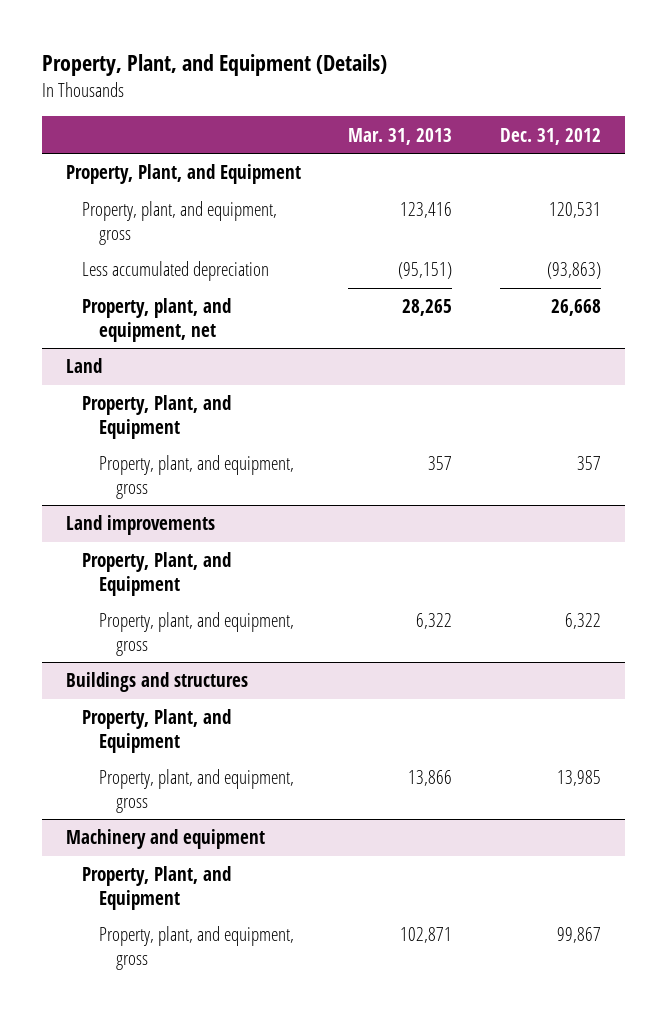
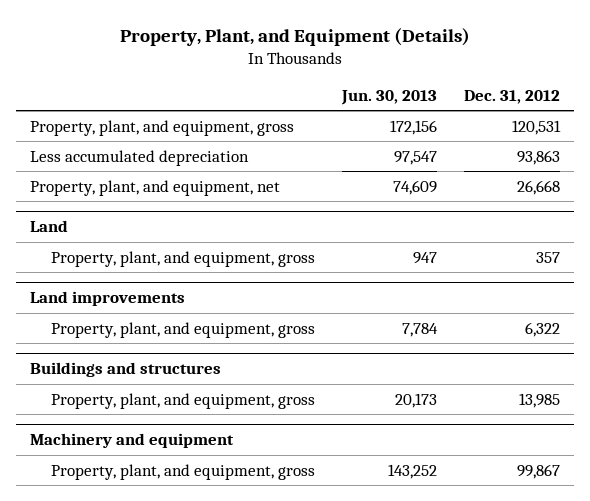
[348,127,453,145] Mar. 31, 2013 -> none
none -> [340,89,437,105] Jun. 30, 2013
[65,164,301,185] Property, Plant, and Equipment -> none
[547,262,602,280] (93,863) -> [516,149,560,165] 93,863
[82,395,232,439] Property, Plant, and Equipment -> none
[82,552,232,596] Property, Plant, and Equipment -> none
[82,709,232,753] Property, Plant, and Equipment -> none
[82,866,232,910] Property, Plant, and Equipment -> none

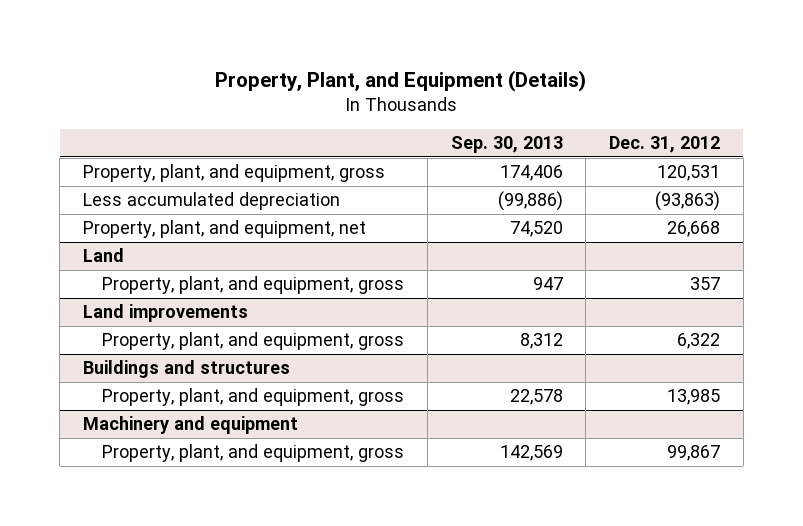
[340,89,437,105] Jun. 30, 2013 -> none
none -> [450,136,563,154] Sep. 30, 2013
[516,149,560,165] 93,863 -> [655,191,721,212] (93,863)

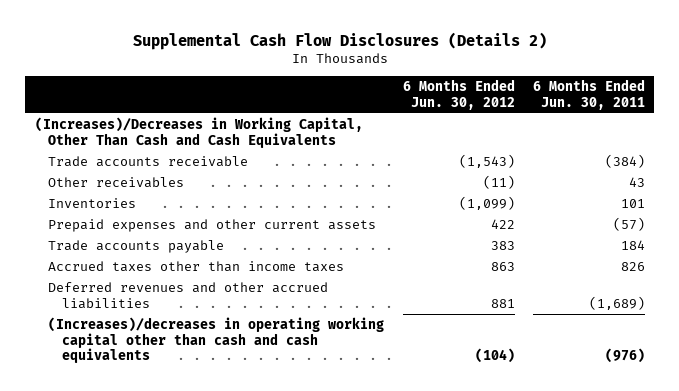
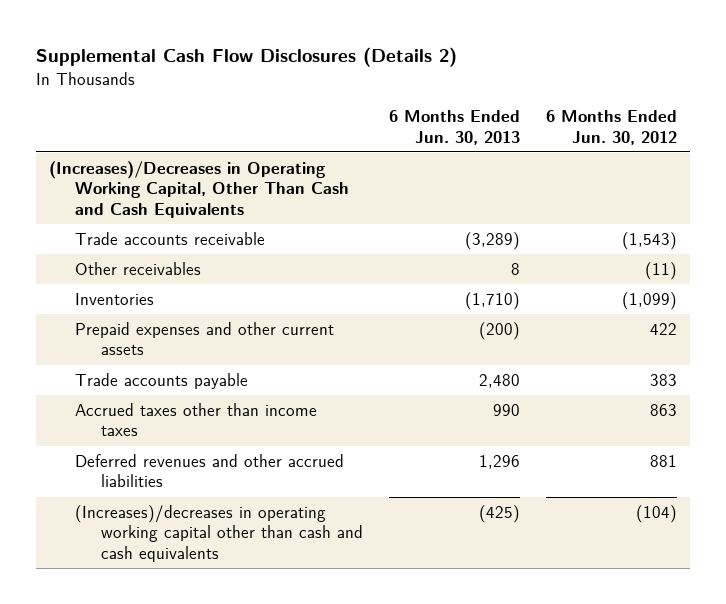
[532,79,645,110] 6 Months Ended Jun. 30, 2011 -> none
none -> [388,110,520,145] 6 Months Ended Jun. 30, 2013
[34,117,363,148] (Increases)/Decreases in Working Capital, Other Than Cash and Cash Equivalents -> [49,160,349,218] (Increases)/Decreases in Operating Working Capital, Other Than Cash and Cash Equivalents

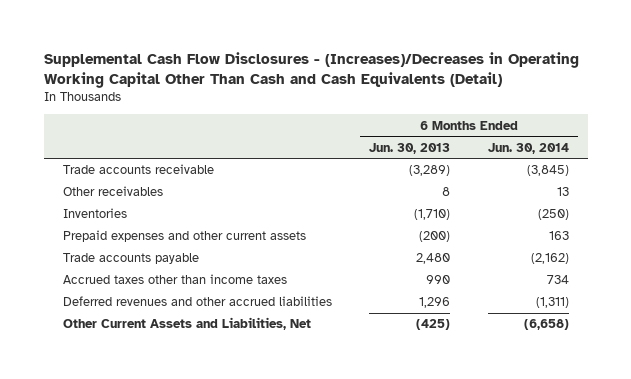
[36,47,458,68] Supplemental Cash Flow Disclosures (Details 2) -> [43,51,579,88] Supplemental Cash Flow Disclosures - (Increases)/Decreases in Operating Working Capital Other Than Cash and Cash Equivalents (Detail)
[545,110,677,145] 6 Months Ended Jun. 30, 2012 -> none
none -> [487,142,569,154] Jun. 30, 2014
[49,160,349,218] (Increases)/Decreases in Operating Working Capital, Other Than Cash and Cash Equivalents -> none
[74,504,363,562] (Increases)/decreases in operating working capital other than cash and cash equivalents -> [62,317,311,331] Other Current Assets and Liabilities, Net

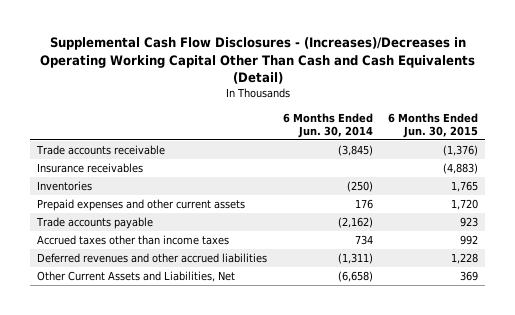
[369,142,451,154] Jun. 30, 2013 -> none
none -> [387,112,478,138] 6 Months Ended Jun. 30, 2015
[62,186,163,197] Other receivables -> none
none -> [37,163,144,174] Insurance receivables
[548,231,569,241] 163 -> [354,199,373,210] 176

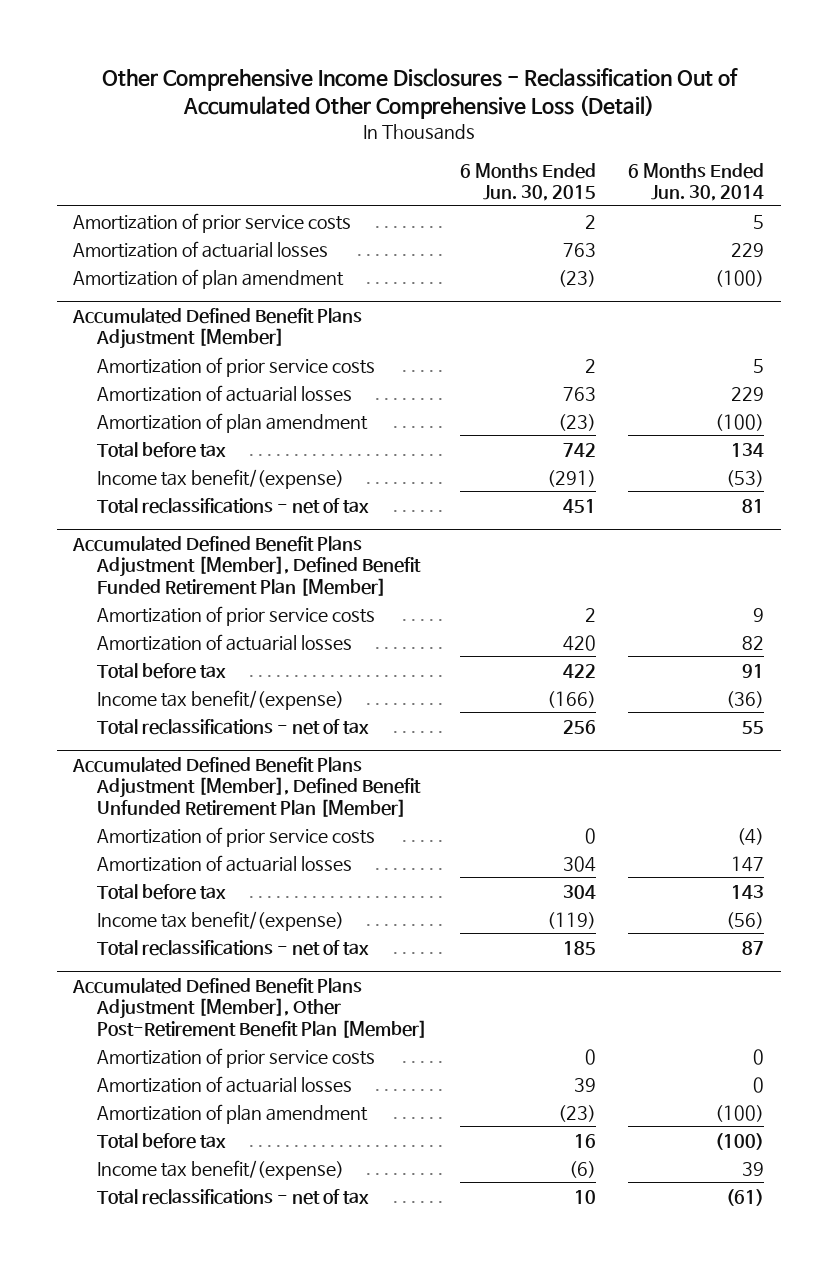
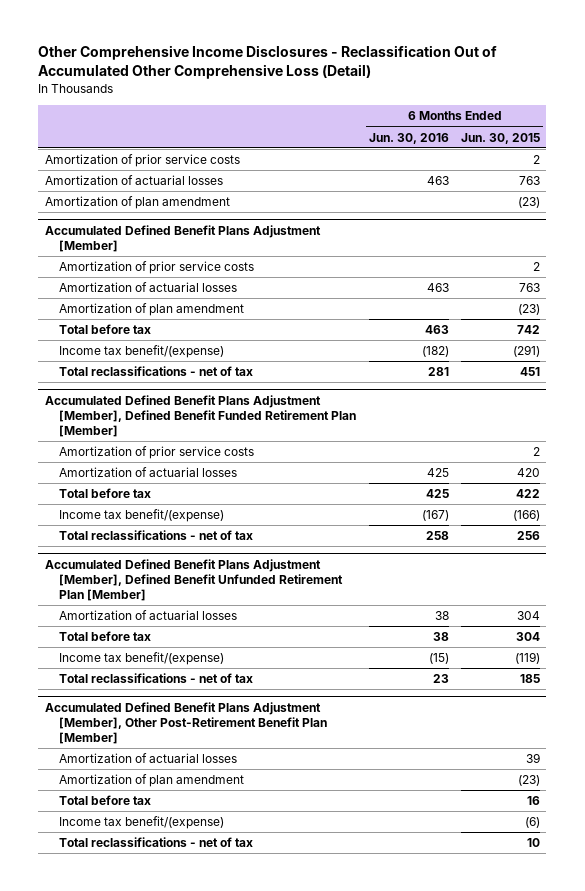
[628,162,765,202] 6 Months Ended Jun. 30, 2014 -> none
none -> [368,132,449,144] Jun. 30, 2016
[96,826,375,847] Amortization of prior service costs -> none
[96,1047,375,1068] Amortization of prior service costs -> none

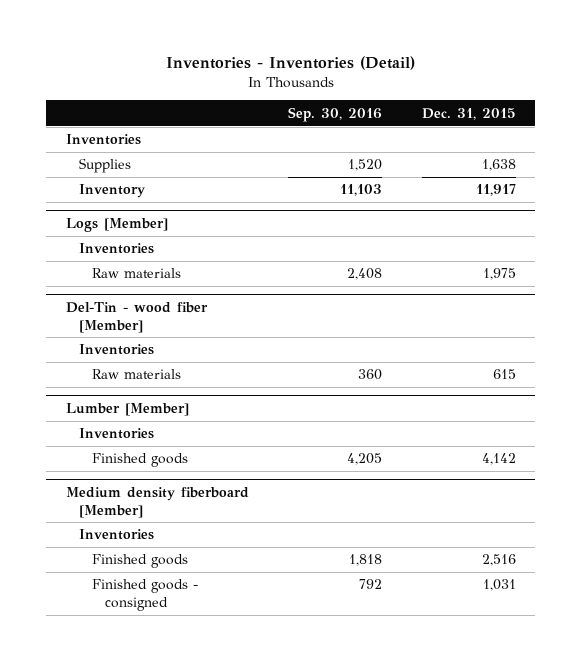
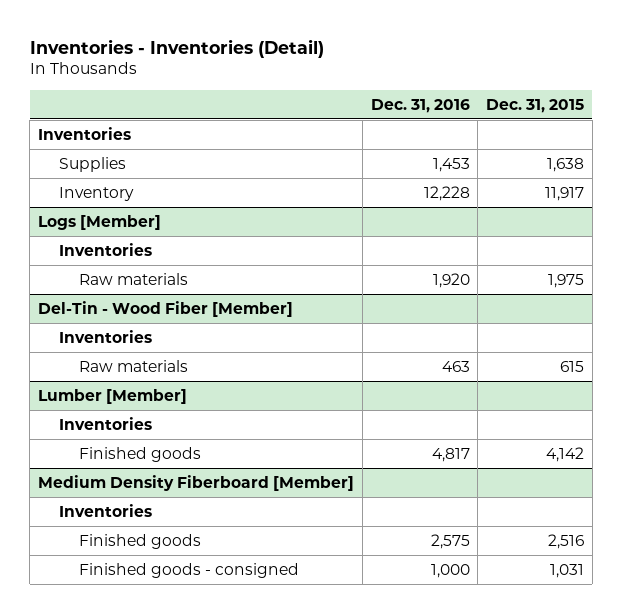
[288,106,383,122] Sep. 30, 2016 -> none
none -> [370,98,470,113] Dec. 31, 2016
[66,302,209,333] Del-Tin - wood fiber [Member] -> [38,300,294,317] Del-Tin - Wood Fiber [Member]
[66,487,250,518] Medium density fiberboard [Member] -> [38,474,355,491] Medium Density Fiberboard [Member]

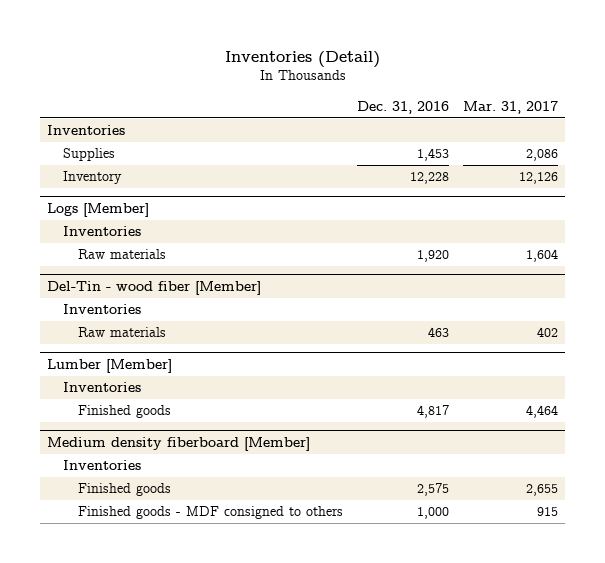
[29,38,324,58] Inventories - Inventories (Detail) -> [224,50,380,68] Inventories (Detail)
[486,98,585,113] Dec. 31, 2015 -> none
none -> [462,100,558,114] Mar. 31, 2017
[38,300,294,317] Del-Tin - Wood Fiber [Member] -> [47,280,262,295] Del-Tin - wood fiber [Member]
[38,474,355,491] Medium Density Fiberboard [Member] -> [47,436,311,451] Medium density fiberboard [Member]
[79,562,300,578] Finished goods - consigned -> [78,506,344,520] Finished goods - MDF consigned to others

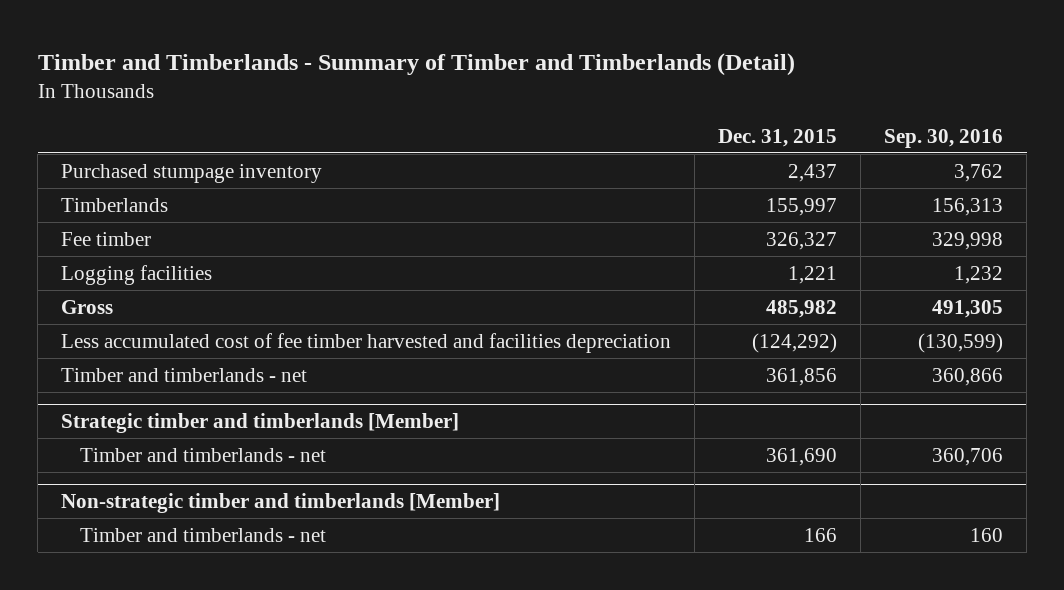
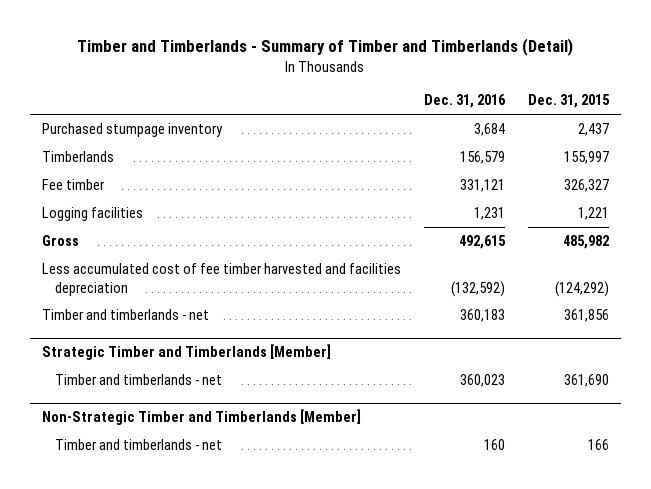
[884,128,1004,148] Sep. 30, 2016 -> none
none -> [423,94,506,109] Dec. 31, 2016
[61,413,460,434] Strategic timber and timberlands [Member] -> [41,344,331,361] Strategic Timber and Timberlands [Member]
[61,493,501,514] Non-strategic timber and timberlands [Member] -> [41,409,361,426] Non-Strategic Timber and Timberlands [Member]

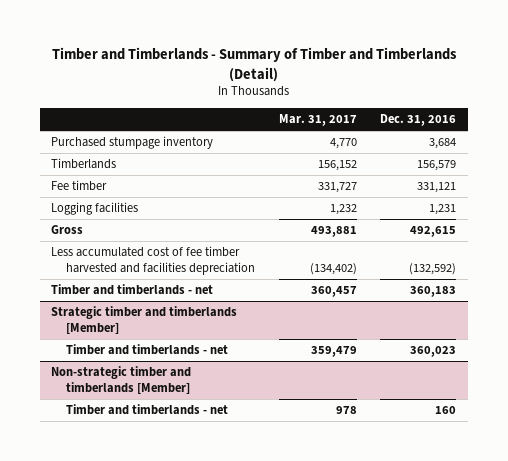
[528,94,611,109] Dec. 31, 2015 -> none
none -> [278,114,357,127] Mar. 31, 2017
[41,344,331,361] Strategic Timber and Timberlands [Member] -> [51,306,238,335] Strategic timber and timberlands [Member]
[41,409,361,426] Non-Strategic Timber and Timberlands [Member] -> [51,366,192,395] Non-strategic timber and timberlands [Member]

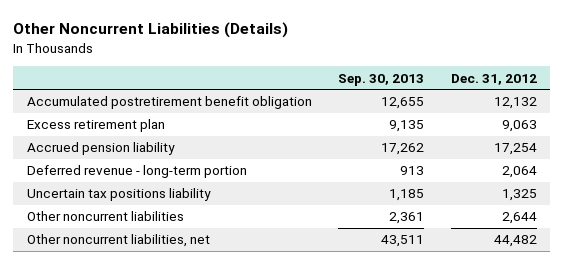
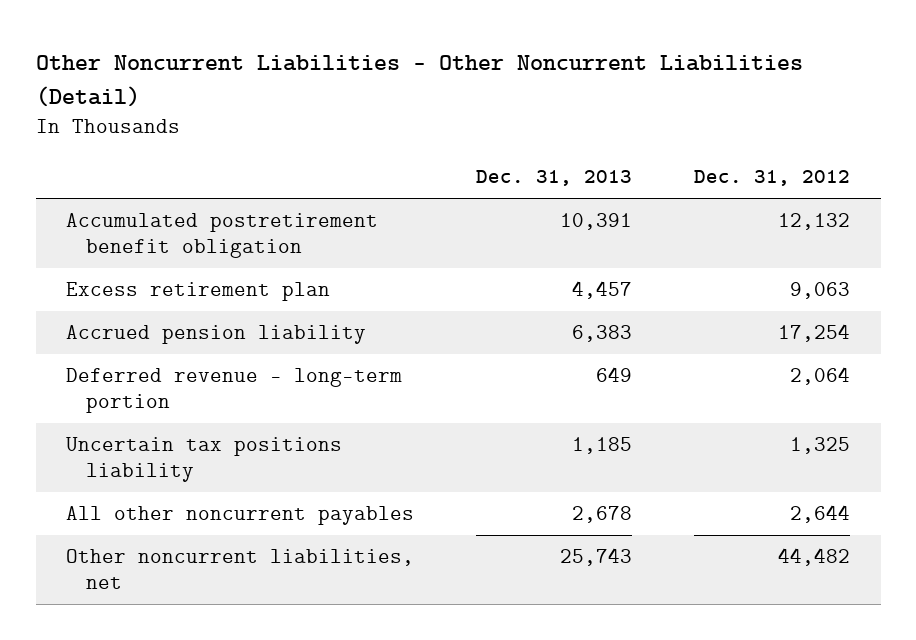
[13,22,289,39] Other Noncurrent Liabilities (Details) -> [35,54,803,107] Other Noncurrent Liabilities - Other Noncurrent Liabilities (Detail)
[338,73,425,86] Sep. 30, 2013 -> none
none -> [476,170,633,187] Dec. 31, 2013
[26,211,184,222] Other noncurrent liabilities -> [66,506,415,526] All other noncurrent payables

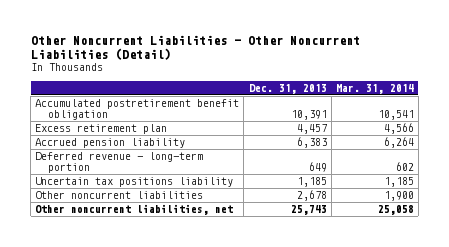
[693,170,850,187] Dec. 31, 2012 -> none
none -> [335,84,414,95] Mar. 31, 2014
[66,506,415,526] All other noncurrent payables -> [35,191,204,200] Other noncurrent liabilities

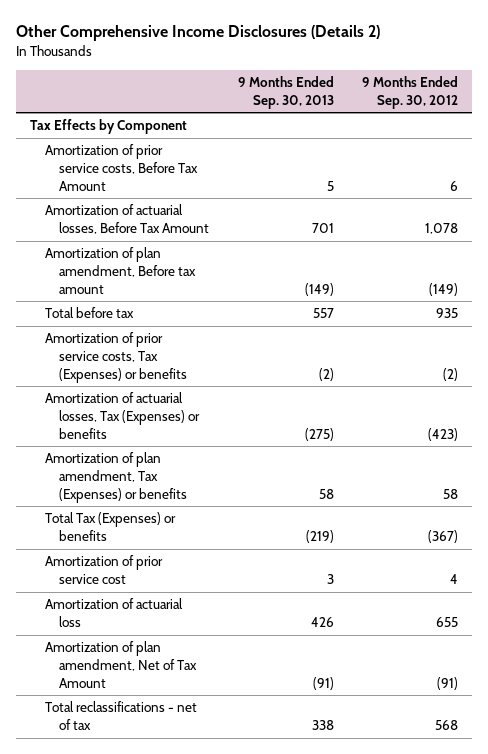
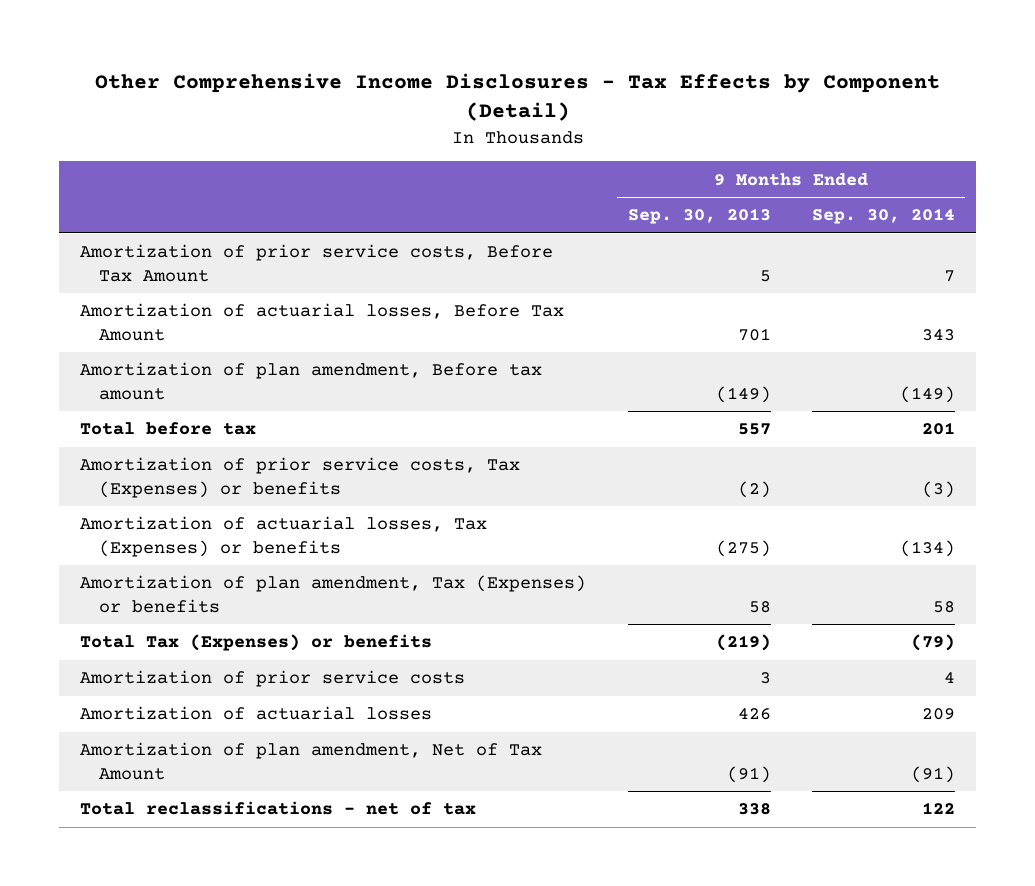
[16,25,381,42] Other Comprehensive Income Disclosures (Details 2) -> [94,73,940,122] Other Comprehensive Income Disclosures - Tax Effects by Component (Detail)
[361,75,458,109] 9 Months Ended Sep. 30, 2012 -> none
none -> [812,208,956,225] Sep. 30, 2014
[30,119,188,135] Tax Effects by Component -> none
[44,555,163,584] Amortization of prior service cost -> [80,670,466,688] Amortization of prior service costs
[44,598,183,627] Amortization of actuarial loss -> [80,706,433,721] Amortization of actuarial losses

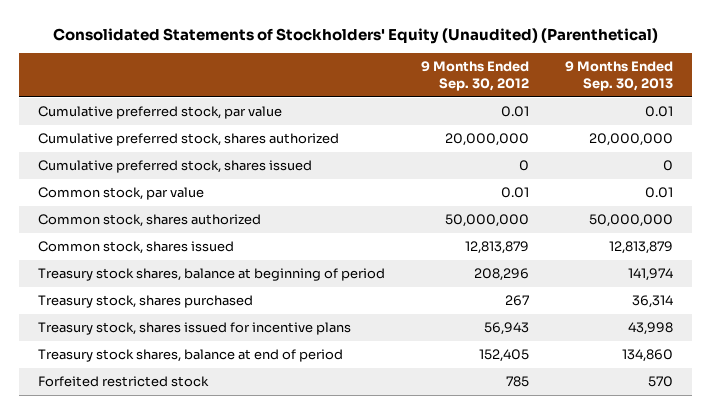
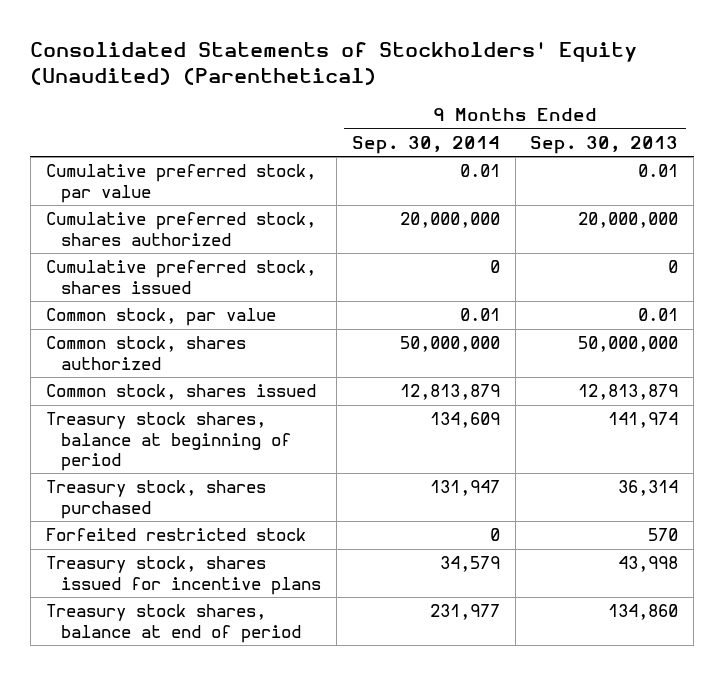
[421,61,530,91] 9 Months Ended Sep. 30, 2012 -> none
none -> [351,135,500,154] Sep. 30, 2014
[37,376,209,388] Forfeited restricted stock -> [45,528,306,542] Forfeited restricted stock

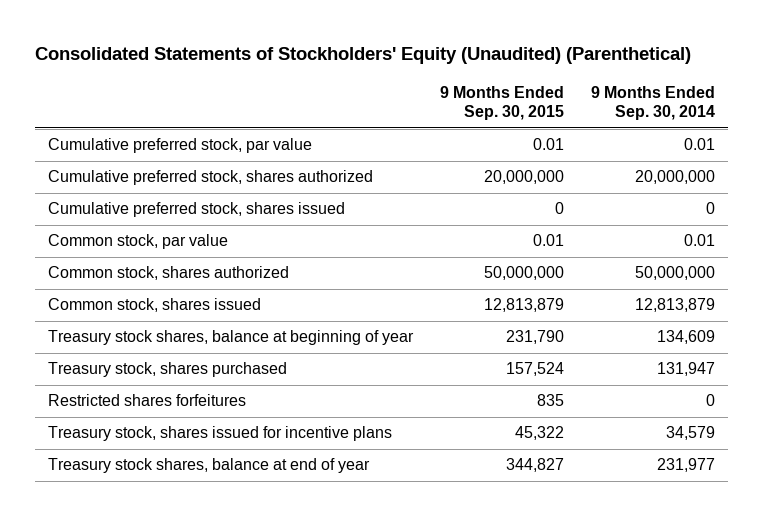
[530,135,679,154] Sep. 30, 2013 -> none
none -> [440,85,565,121] 9 Months Ended Sep. 30, 2015
[45,412,292,472] Treasury stock shares, balance at beginning of period -> [48,330,415,346] Treasury stock shares, balance at beginning of year
[45,528,306,542] Forfeited restricted stock -> [48,394,247,407] Restricted shares forfeitures
[45,604,302,643] Treasury stock shares, balance at end of period -> [48,458,371,474] Treasury stock shares, balance at end of year

